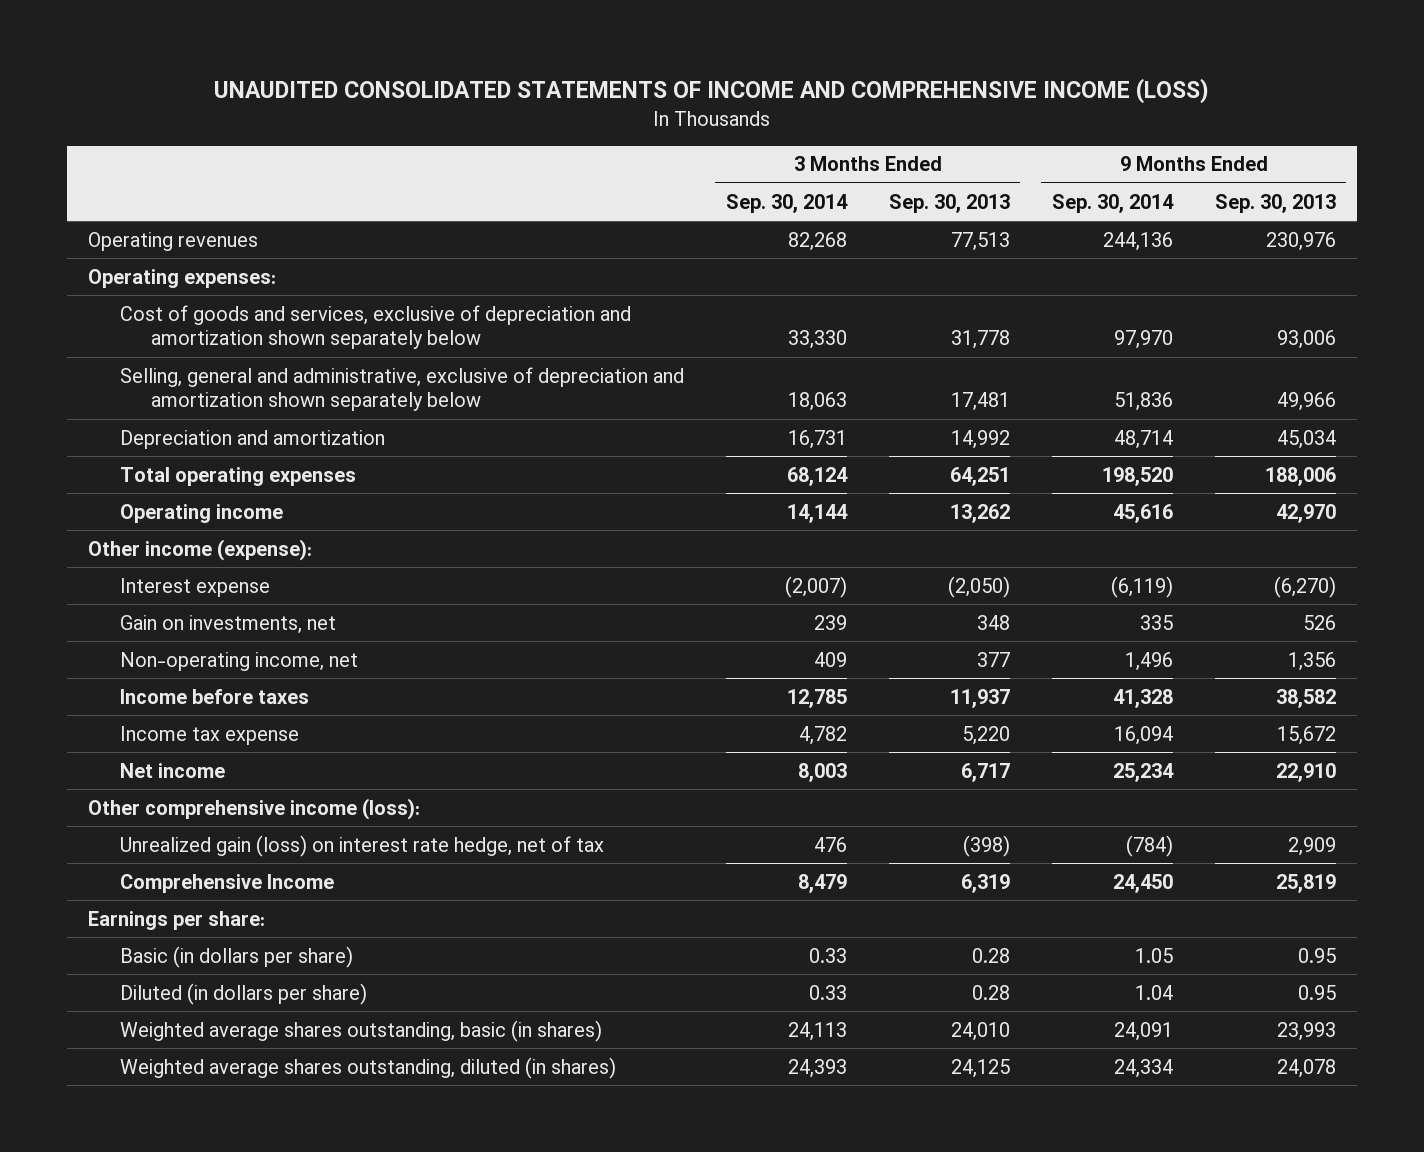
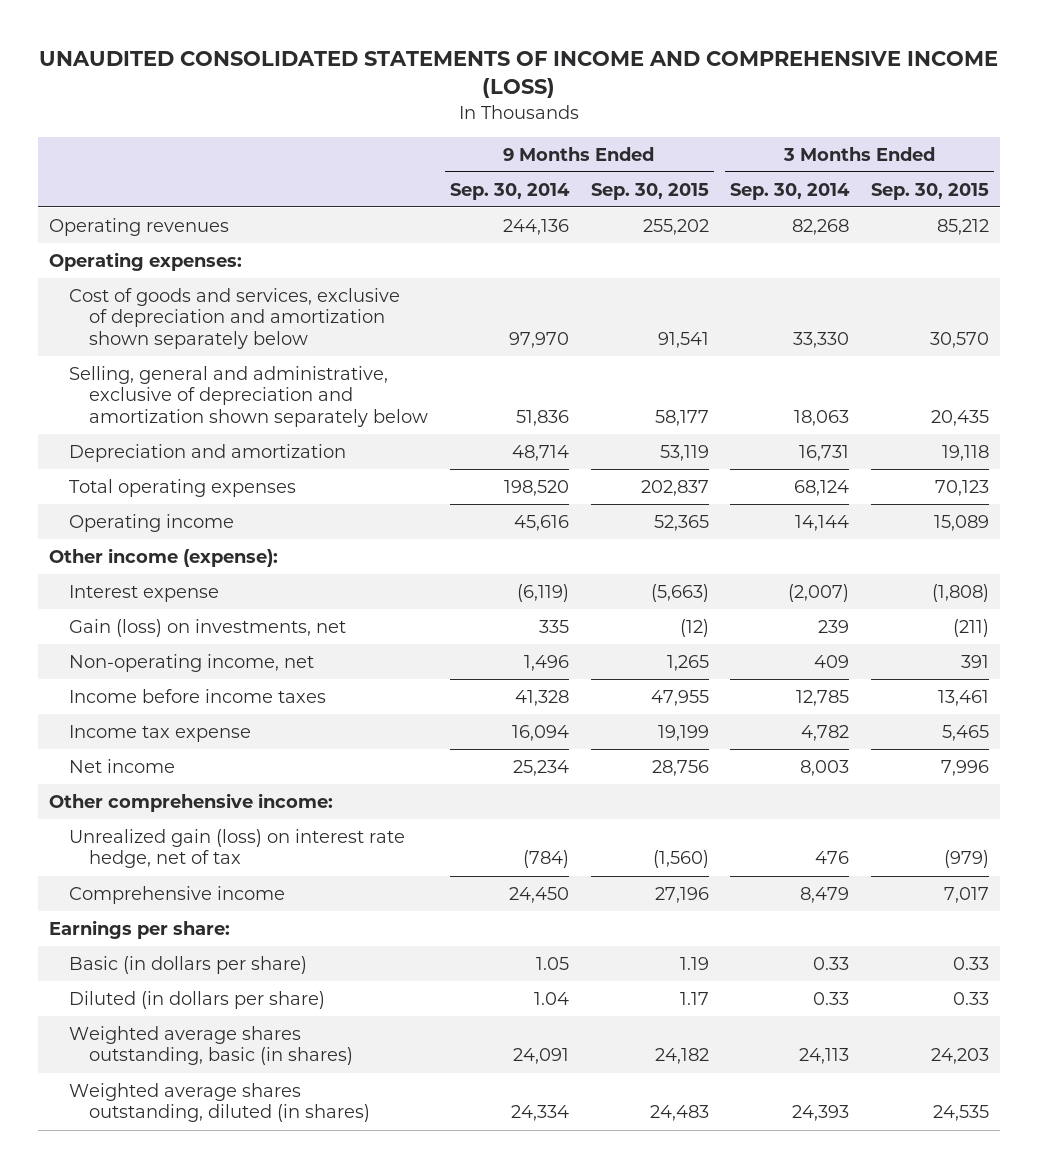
[888,193,1010,213] Sep. 30, 2013 -> none
[1214,193,1336,213] Sep. 30, 2013 -> none
none -> [590,182,709,200] Sep. 30, 2015
none -> [870,182,989,200] Sep. 30, 2015
[119,614,336,634] Gain on investments, net -> [69,618,347,637] Gain (loss) on investments, net
[119,688,309,704] Income before taxes -> [69,688,327,703] Income before income taxes
[88,797,421,820] Other comprehensive income (loss): -> [48,792,333,812] Other comprehensive income:
[119,873,334,893] Comprehensive Income -> [69,885,286,904] Comprehensive income

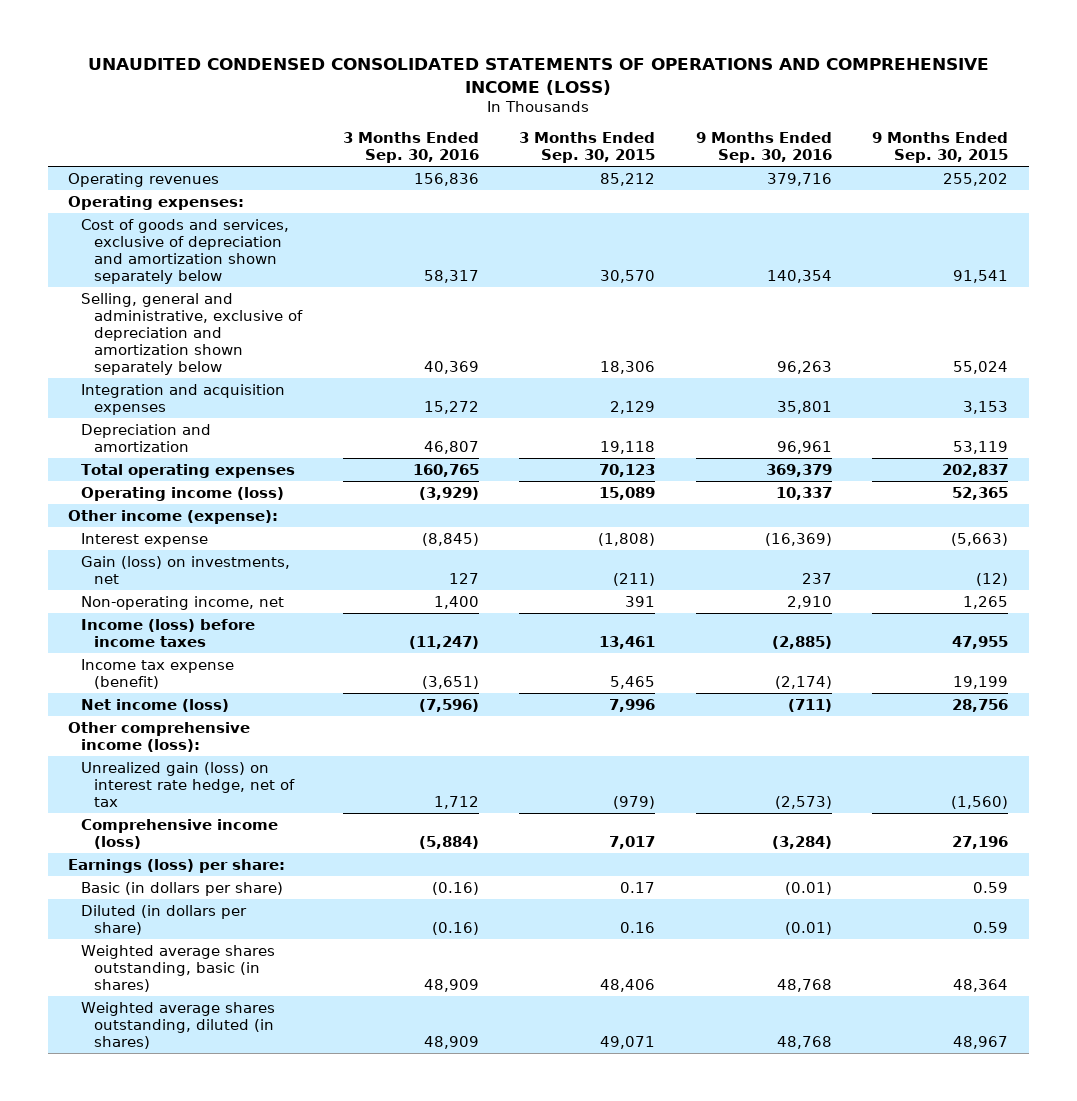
[38,51,998,99] UNAUDITED CONSOLIDATED STATEMENTS OF INCOME AND COMPREHENSIVE INCOME (LOSS) -> [88,58,990,95] UNAUDITED CONDENSED CONSOLIDATED STATEMENTS OF OPERATIONS AND COMPREHENSIVE INCOME (LOSS)
[450,182,571,200] Sep. 30, 2014 -> none
[730,182,851,200] Sep. 30, 2014 -> none
none -> [342,131,479,164] 3 Months Ended Sep. 30, 2016
none -> [695,131,832,164] 9 Months Ended Sep. 30, 2016
[654,409,709,426] 58,177 -> [953,361,1009,375] 55,024
[930,409,989,426] 20,435 -> [600,361,656,375] 18,306
none -> [81,383,286,415] Integration and acquisition expenses
[69,513,235,532] Operating income -> [81,486,285,501] Operating income (loss)
[69,688,327,703] Income before income taxes -> [81,618,256,647] Income (loss) before income taxes
[69,724,252,742] Income tax expense -> [81,658,235,689] Income tax expense (benefit)
[69,758,176,773] Net income -> [81,698,230,712] Net income (loss)
[48,792,333,812] Other comprehensive income: -> [68,721,251,752] Other comprehensive income (loss):
[69,885,286,904] Comprehensive income -> [81,818,279,849] Comprehensive income (loss)
[48,919,230,939] Earnings per share: -> [68,858,286,873] Earnings (loss) per share:
[679,956,709,970] 1.19 -> [973,881,1009,893] 0.59
[952,956,989,970] 0.33 -> [620,881,656,893] 0.17
[679,991,709,1005] 1.17 -> [973,921,1009,933] 0.59
[952,991,989,1005] 0.33 -> [620,921,656,933] 0.16
[654,1048,709,1065] 24,182 -> [953,978,1009,992] 48,364
[930,1048,989,1065] 24,203 -> [600,978,656,992] 48,406
[649,1105,709,1122] 24,483 -> [953,1035,1009,1049] 48,967
[932,1105,989,1122] 24,535 -> [600,1035,656,1049] 49,071

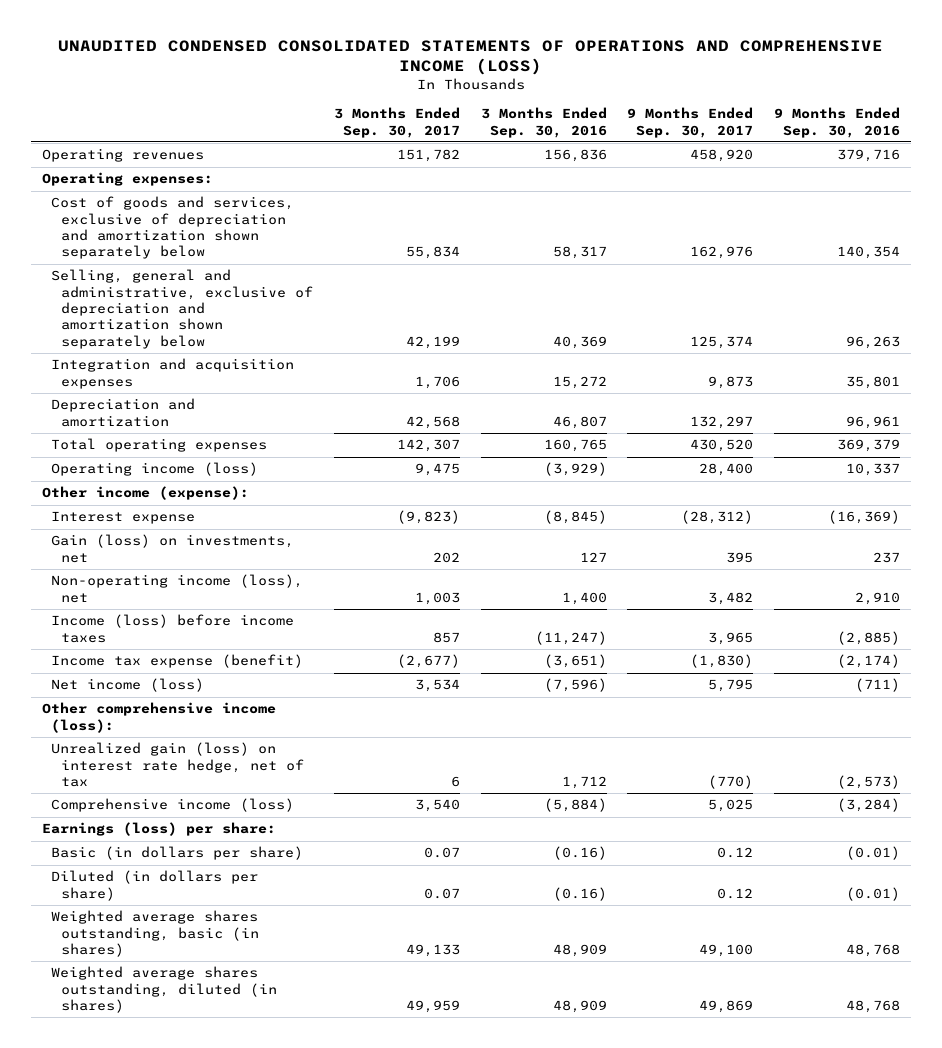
[519,131,656,164] 3 Months Ended Sep. 30, 2015 -> none
[872,131,1009,164] 9 Months Ended Sep. 30, 2015 -> none
none -> [333,107,460,138] 3 Months Ended Sep. 30, 2017
none -> [627,107,754,138] 9 Months Ended Sep. 30, 2017
[81,595,285,610] Non-operating income, net -> [51,574,304,603] Non-operating income (loss), net

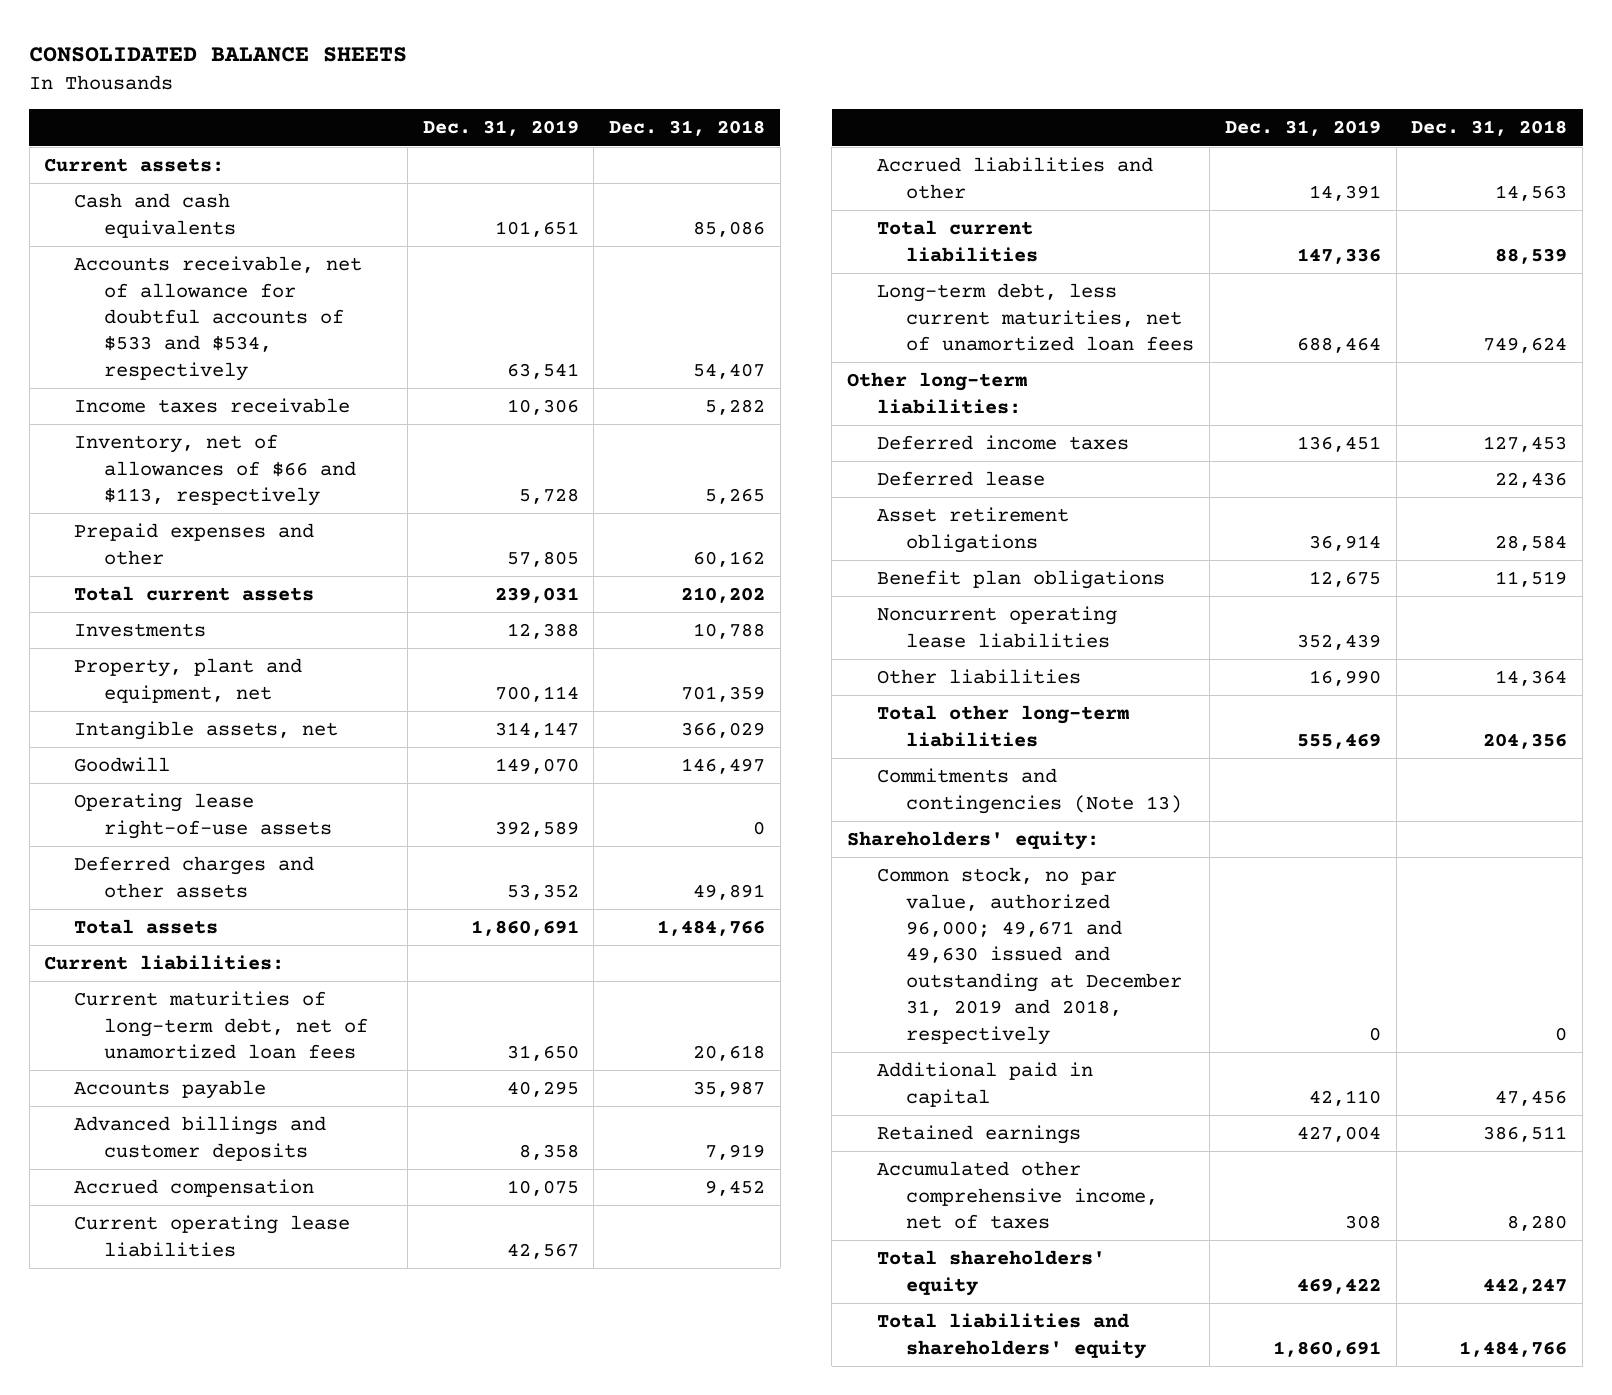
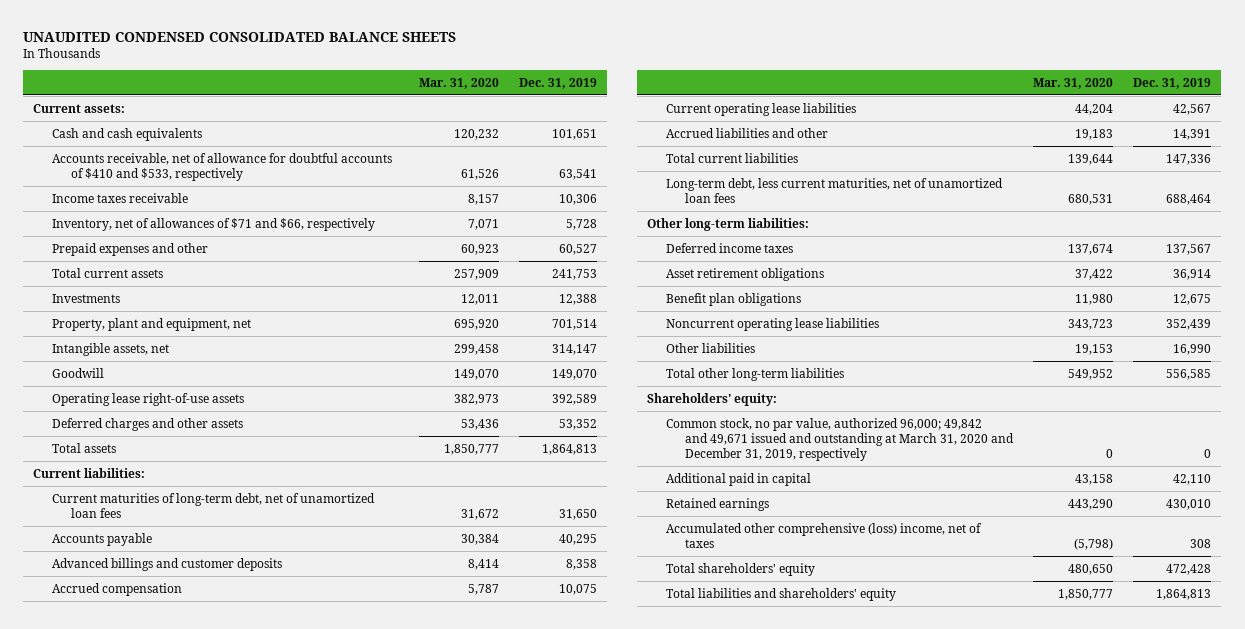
[29,47,408,63] CONSOLIDATED BALANCE SHEETS -> [23,32,457,43] UNAUDITED CONDENSED CONSOLIDATED BALANCE SHEETS
[609,120,766,137] Dec. 31, 2018 -> none
none -> [419,77,500,89] Mar. 31, 2020
[74,256,363,381] Accounts receivable, net of allowance for doubtful accounts of $533 and $534, respectively -> [52,152,393,181] Accounts receivable, net of allowance for doubtful accounts of $410 and $533, respectively
[74,434,357,506] Inventory, net of allowances of $66 and $113, respectively -> [52,217,376,231] Inventory, net of allowances of $71 and $66, respectively
[506,550,579,567] 57,805 -> [559,243,598,255] 60,527
[494,587,579,604] 239,031 -> [552,268,598,280] 241,753
[494,685,579,702] 700,114 -> [552,318,598,330] 701,514
[470,920,579,937] 1,860,691 -> [542,443,598,455] 1,864,813
[876,471,1045,487] Deferred lease -> none
[1296,436,1381,453] 136,451 -> [1166,243,1212,255] 137,567
[876,768,1183,814] Commitments and contingencies (Note 13) -> none
[1296,732,1381,749] 555,469 -> [1166,368,1212,380] 556,585
[876,867,1183,1045] Common stock, no par value, authorized 96,000; 49,671 and 49,630 issued and outstanding at December 31, 2019 and 2018, respectively -> [666,417,1015,461] Common stock, no par value, authorized 96,000; 49,842 and 49,671 issued and outstanding at March 31, 2020 and December 31, 2019, respectively
[1296,1126,1381,1143] 427,004 -> [1166,498,1212,510] 430,010
[876,1161,1159,1229] Accumulated other comprehensive income, net of taxes -> [666,522,983,548] Accumulated other comprehensive (loss) income, net of taxes
[1296,1277,1381,1294] 469,422 -> [1166,563,1212,575] 472,428
[1272,1340,1381,1357] 1,860,691 -> [1156,588,1212,600] 1,864,813

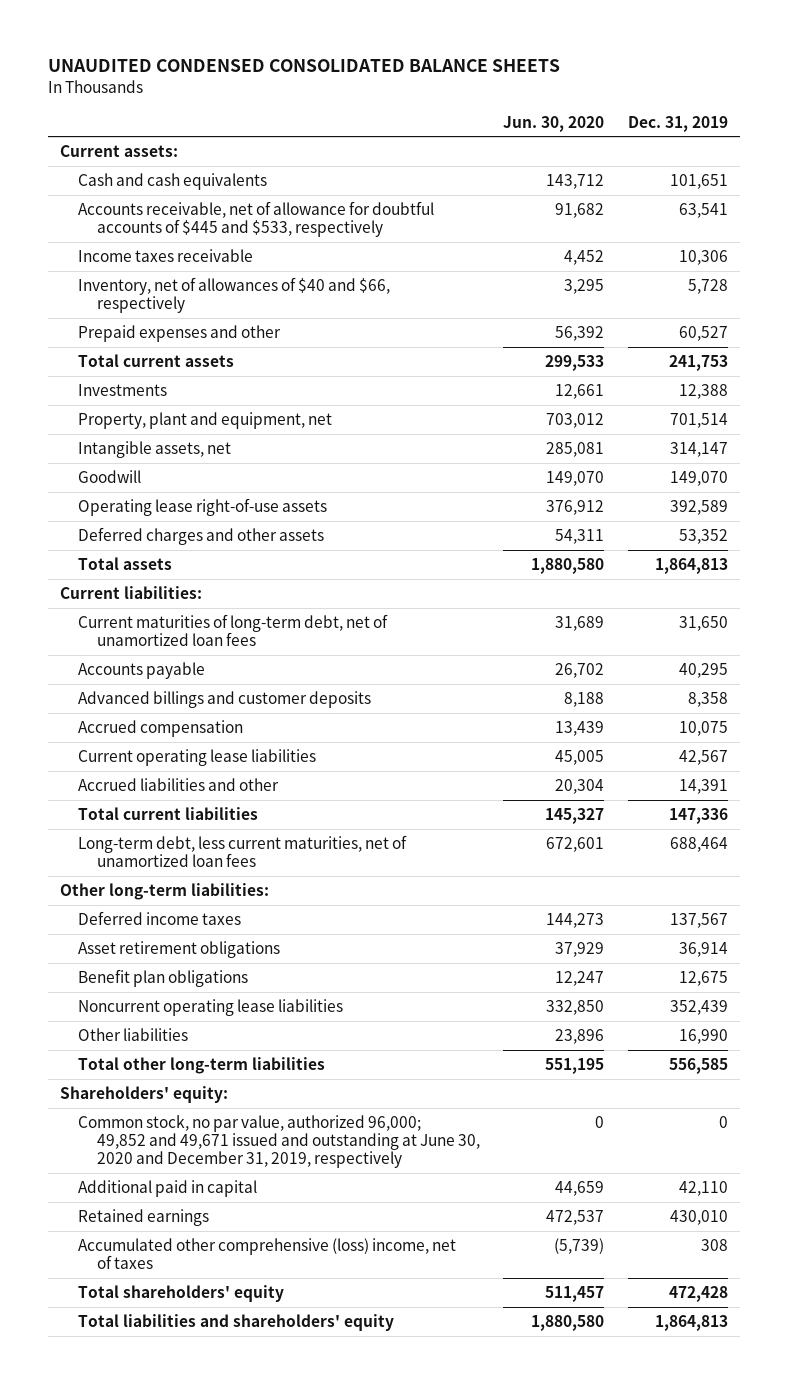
[419,77,500,89] Mar. 31, 2020 -> none
none -> [503,115,605,132] Jun. 30, 2020
[52,152,393,181] Accounts receivable, net of allowance for doubtful accounts of $410 and $533, respectively -> [78,200,435,238] Accounts receivable, net of allowance for doubtful accounts of $445 and $533, respectively
[52,217,376,231] Inventory, net of allowances of $71 and $66, respectively -> [78,276,391,314] Inventory, net of allowances of $40 and $66, respectively
[666,417,1015,461] Common stock, no par value, authorized 96,000; 49,842 and 49,671 issued and outstanding at March 31, 2020 and December 31, 2019, respectively -> [78,1114,480,1169] Common stock, no par value, authorized 96,000; 49,852 and 49,671 issued and outstanding at June 30, 2020 and December 31, 2019, respectively

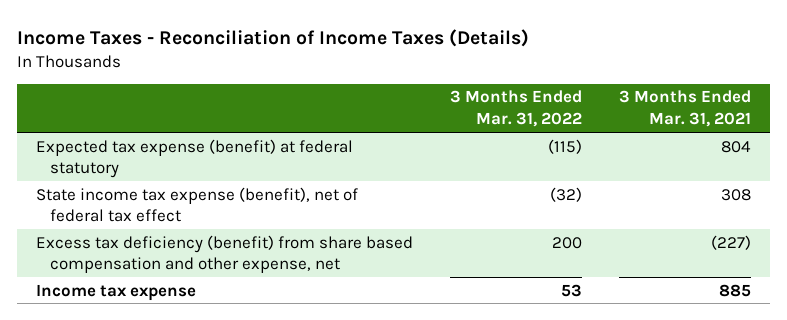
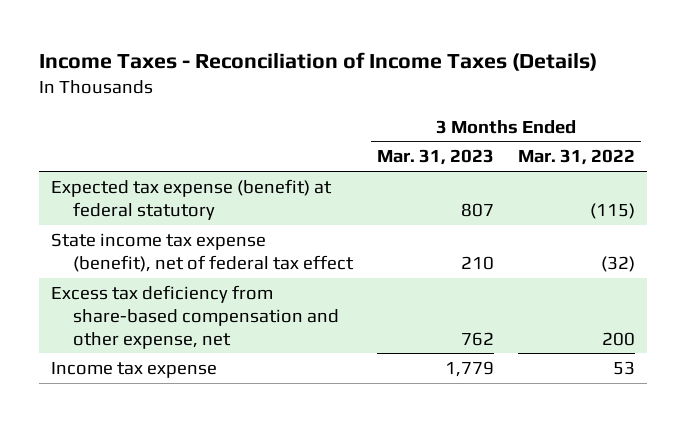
[619,90,752,128] 3 Months Ended Mar. 31, 2021 -> none
none -> [376,149,494,166] Mar. 31, 2023
[35,234,413,274] Excess tax deficiency (benefit) from share based compensation and other expense, net -> [50,284,339,349] Excess tax deficiency from share-based compensation and other expense, net

